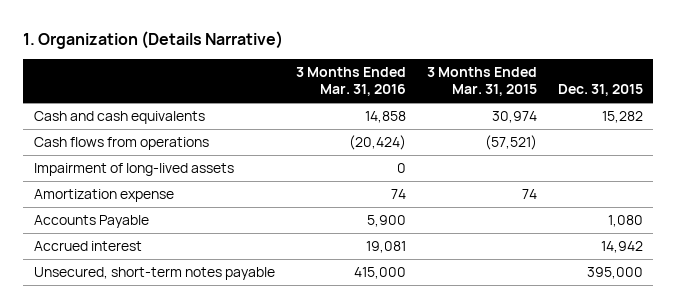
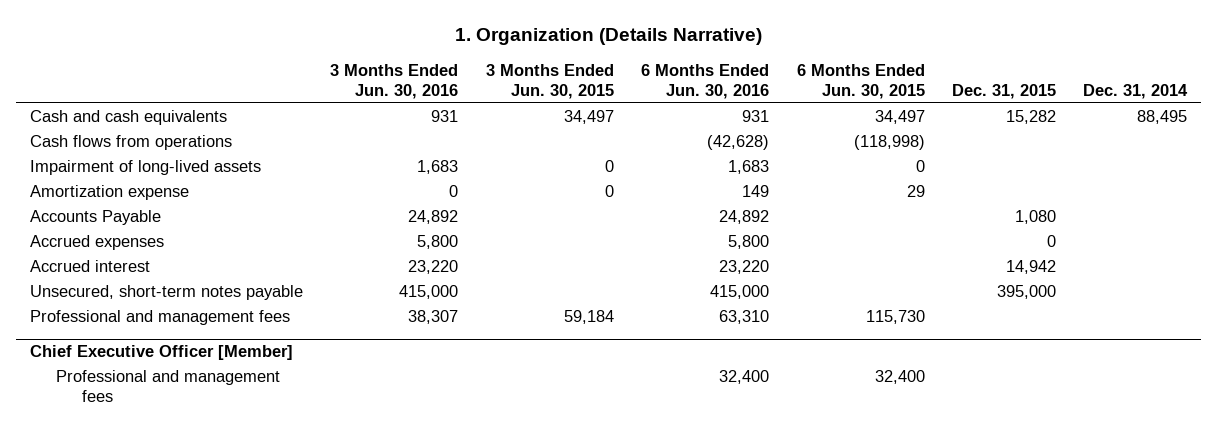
[295,67,406,97] 3 Months Ended Mar. 31, 2016 -> none
[426,67,537,97] 3 Months Ended Mar. 31, 2015 -> none
none -> [330,63,459,99] 3 Months Ended Jun. 30, 2016
none -> [485,63,614,99] 3 Months Ended Jun. 30, 2015
none -> [641,63,770,99] 6 Months Ended Jun. 30, 2016
none -> [796,63,925,99] 6 Months Ended Jun. 30, 2015
none -> [1083,83,1189,99] Dec. 31, 2014
none -> [29,234,164,250] Accrued expenses
none -> [29,309,290,325] Professional and management fees
none -> [29,344,293,360] Chief Executive Officer [Member]
none -> [55,369,280,403] Professional and management fees

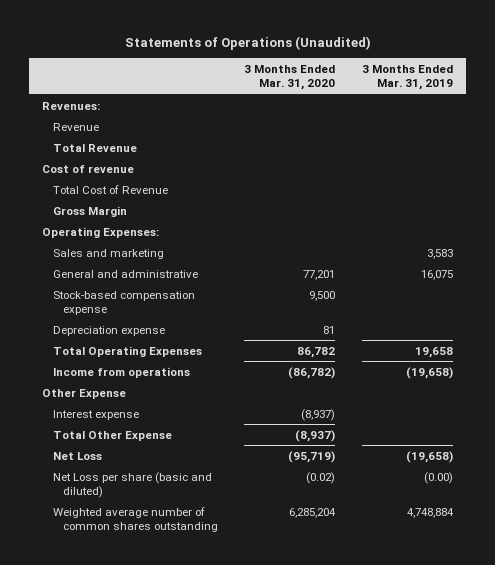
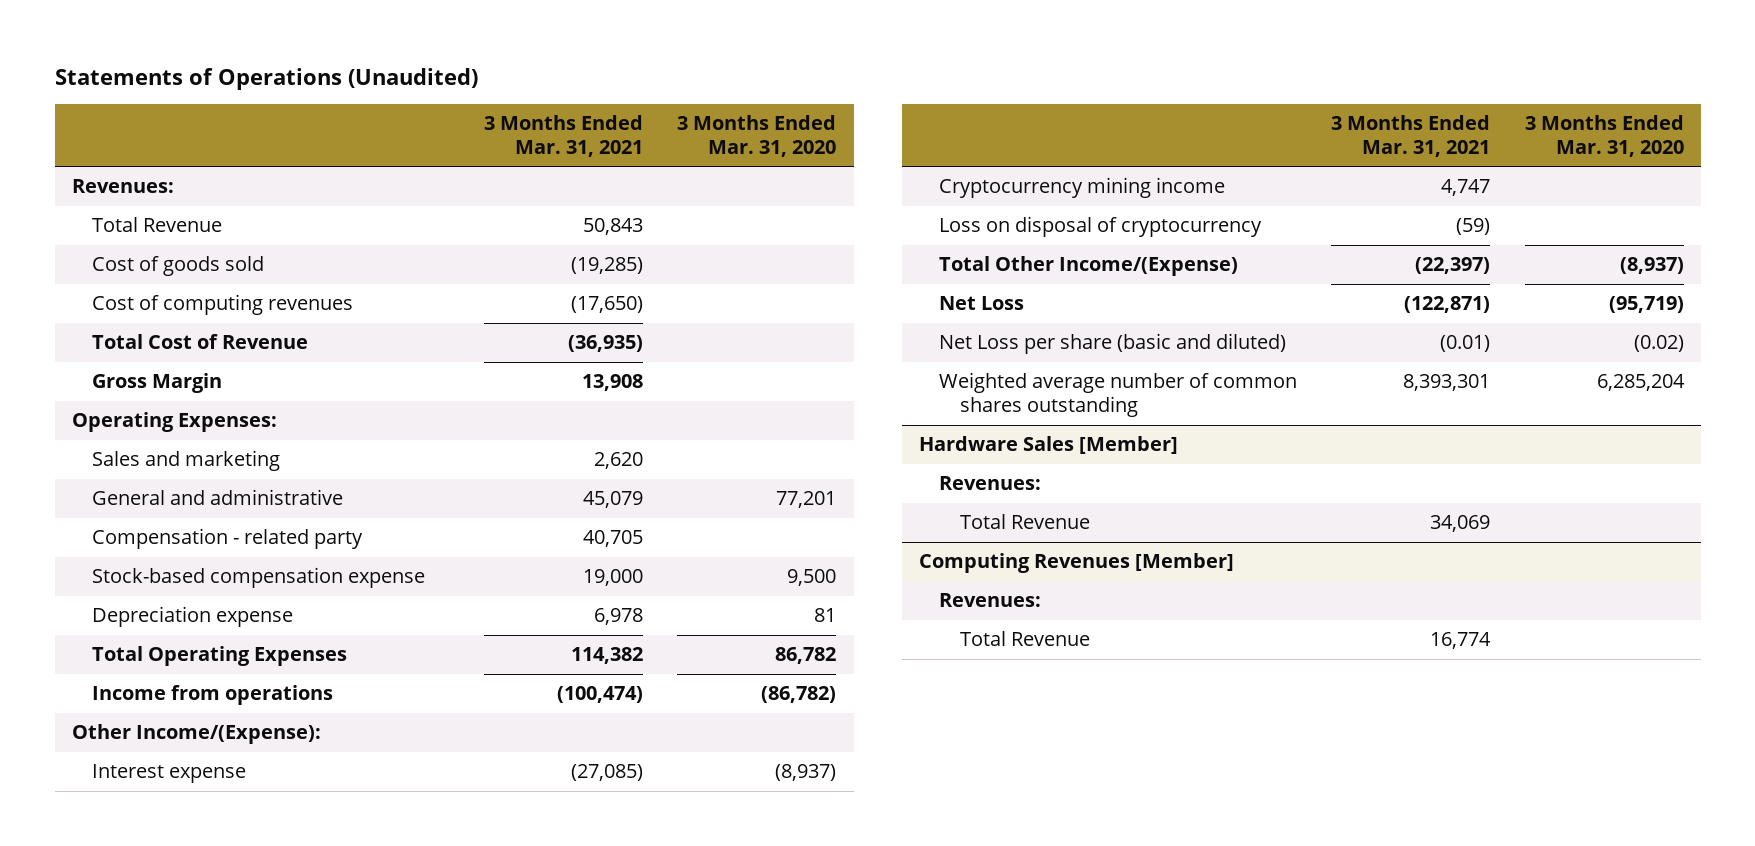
[361,65,453,91] 3 Months Ended Mar. 31, 2019 -> none
none -> [484,115,644,157] 3 Months Ended Mar. 31, 2021
[52,122,99,131] Revenue -> none
[42,164,135,173] Cost of revenue -> none
none -> [92,256,265,277] Cost of goods sold
none -> [92,294,354,316] Cost of computing revenues
none -> [92,528,364,550] Compensation - related party
[42,388,127,399] Other Expense -> [71,724,321,745] Other Income/(Expense):
none -> [939,177,1226,199] Cryptocurrency mining income
none -> [939,216,1263,238] Loss on disposal of cryptocurrency
[52,430,172,441] Total Other Expense -> [939,256,1239,277] Total Other Income/(Expense)
none -> [918,436,1178,455] Hardware Sales [Member]
none -> [939,476,1042,491] Revenues:
none -> [959,514,1090,530] Total Revenue
none -> [918,553,1234,574] Computing Revenues [Member]
none -> [939,593,1042,608] Revenues:
none -> [959,631,1090,647] Total Revenue

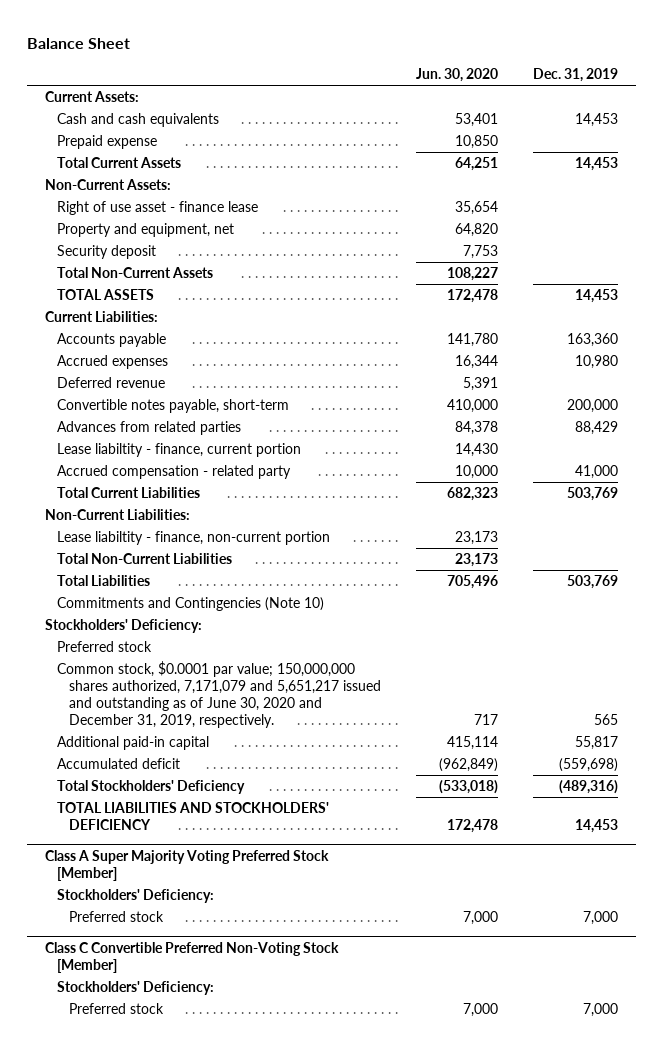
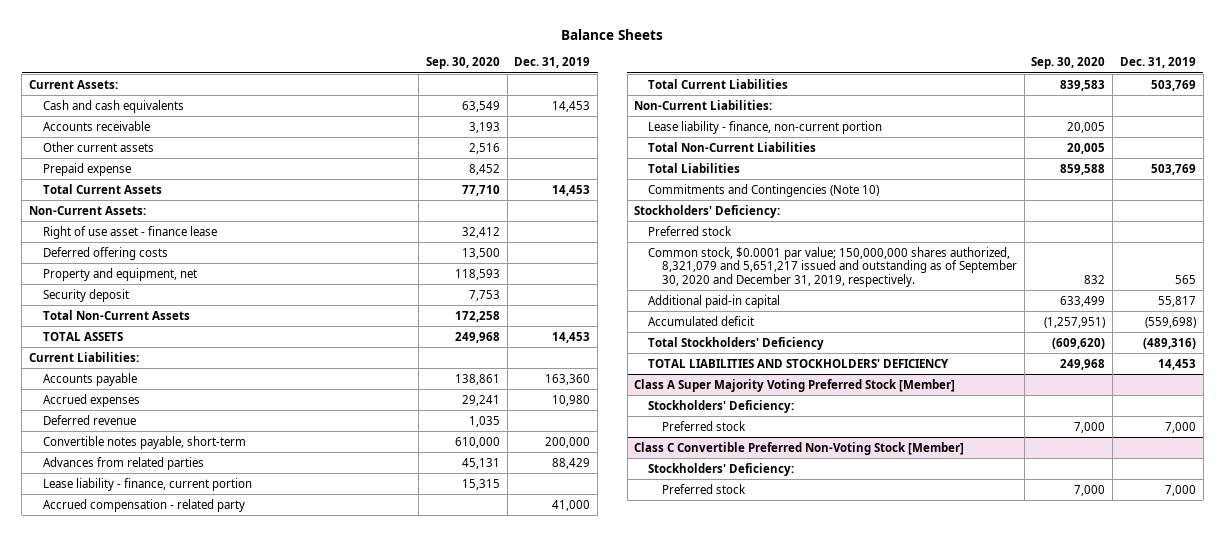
[27,37,131,49] Balance Sheet -> [561,28,664,40] Balance Sheets
[415,67,498,82] Jun. 30, 2020 -> none
none -> [425,57,500,70] Sep. 30, 2020
none -> [42,120,150,131] Accounts receivable
none -> [42,141,154,152] Other current assets
none -> [42,246,168,260] Deferred offering costs
[56,443,301,458] Lease liabiltity - finance, current portion -> [42,477,252,491] Lease liability - finance, current portion
[56,531,330,546] Lease liabiltity - finance, non-current portion -> [648,120,883,134] Lease liability - finance, non-current portion
[56,661,381,728] Common stock, $0.0001 par value; 150,000,000 shares authorized, 7,171,079 and 5,651,217 issued and outstanding as of June 30, 2020 and December 31, 2019, respectively. -> [648,246,1017,287] Common stock, $0.0001 par value; 150,000,000 shares authorized, 8,321,079 and 5,651,217 issued and outstanding as of September 30, 2020 and December 31, 2019, respectively.

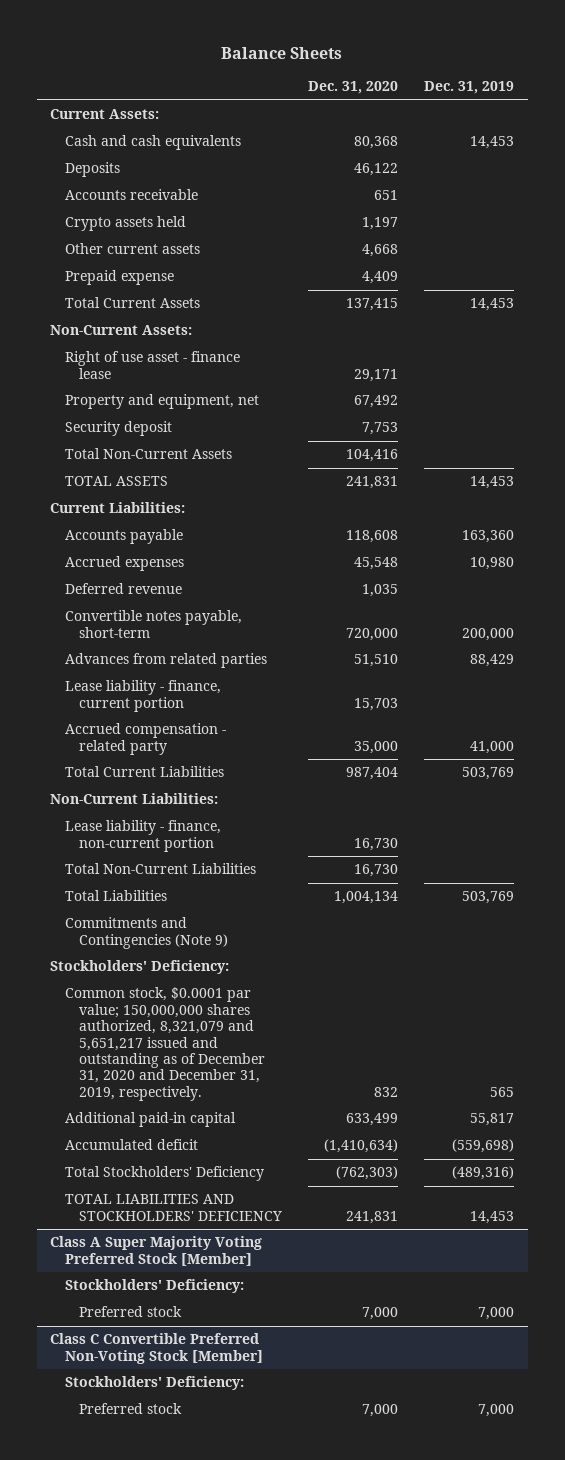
[425,57,500,70] Sep. 30, 2020 -> none
none -> [308,81,399,95] Dec. 31, 2020
none -> [64,162,120,178] Deposits
none -> [64,216,186,232] Crypto assets held
[42,246,168,260] Deferred offering costs -> none
[648,183,880,197] Commitments and Contingencies (Note 10) -> [64,917,228,949] Commitments and Contingencies (Note 9)
[648,225,733,236] Preferred stock -> none
[648,246,1017,287] Common stock, $0.0001 par value; 150,000,000 shares authorized, 8,321,079 and 5,651,217 issued and outstanding as of September 30, 2020 and December 31, 2019, respectively. -> [64,987,265,1101] Common stock, $0.0001 par value; 150,000,000 shares authorized, 8,321,079 and 5,651,217 issued and outstanding as of December 31, 2020 and December 31, 2019, respectively.

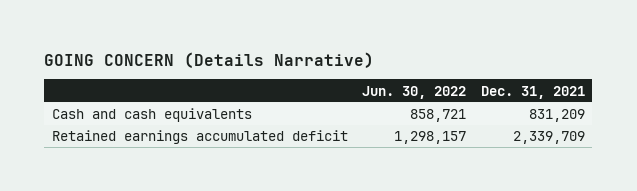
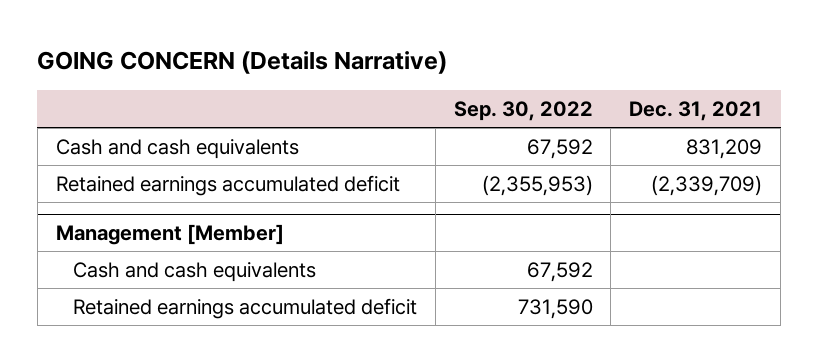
[362,85,467,99] Jun. 30, 2022 -> none
none -> [453,100,593,121] Sep. 30, 2022
[513,131,586,145] 2,339,709 -> [651,174,763,196] (2,339,709)
none -> [55,224,284,246] Management [Member]
none -> [72,261,316,282] Cash and cash equivalents
none -> [72,297,417,319] Retained earnings accumulated deficit

